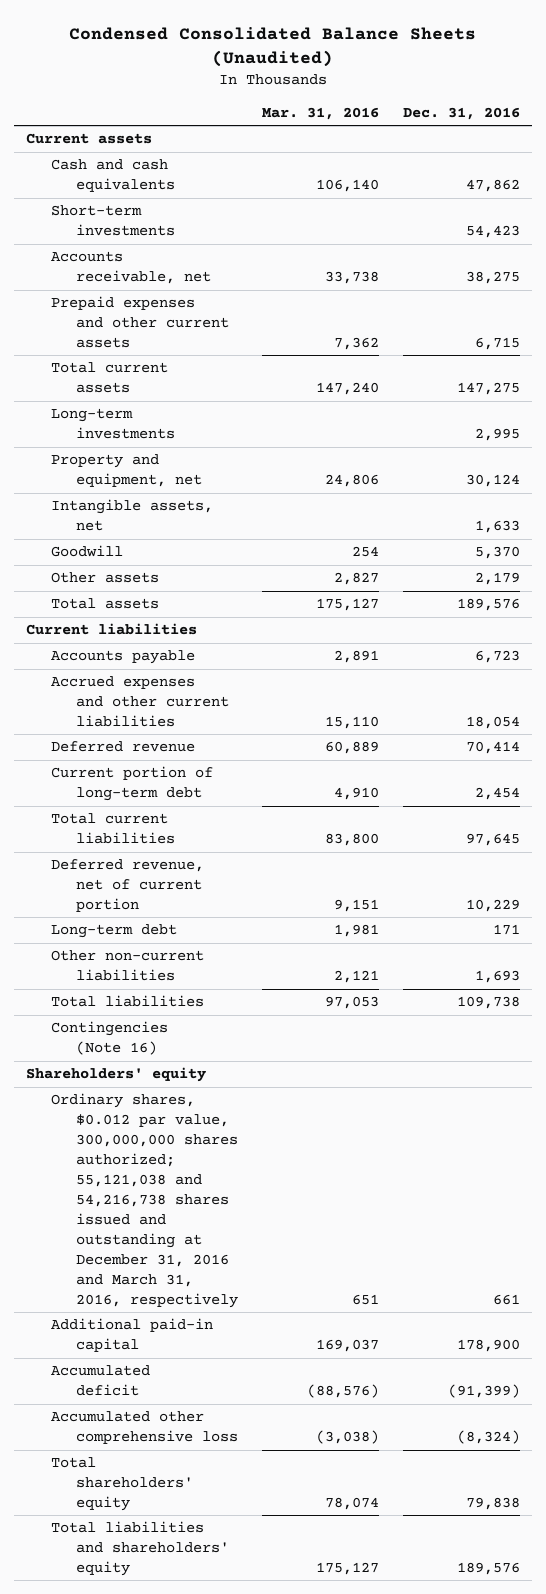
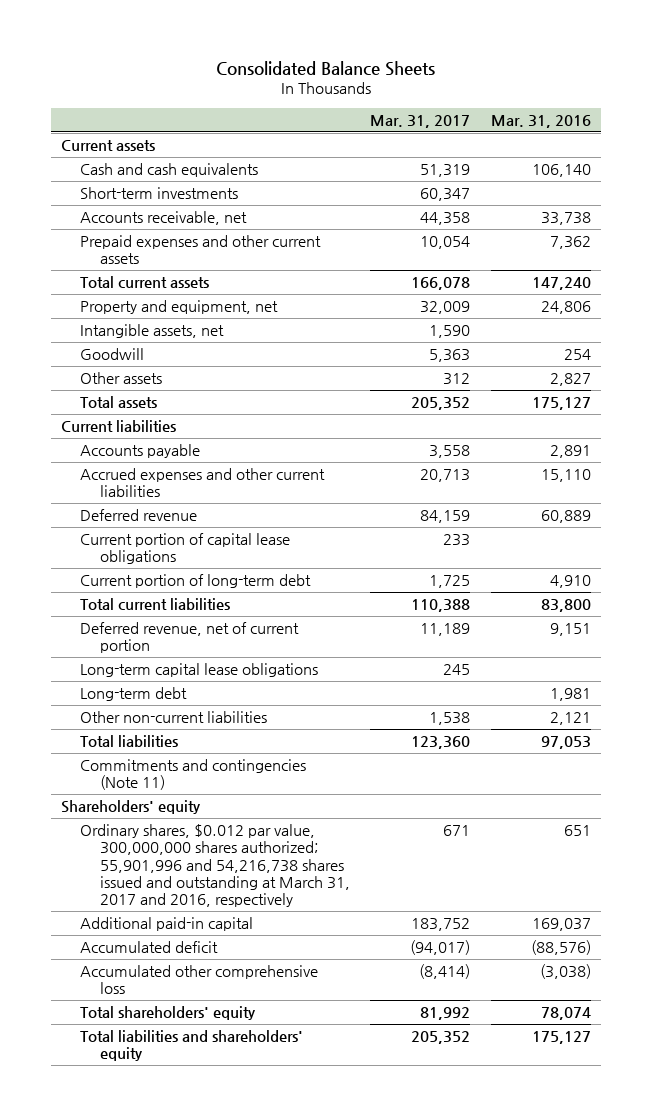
[69,26,477,67] Condensed Consolidated Balance Sheets (Unaudited) -> [215,60,435,76] Consolidated Balance Sheets
[403,107,521,121] Dec. 31, 2016 -> none
none -> [370,114,471,128] Mar. 31, 2017
[51,408,175,440] Long-term investments -> none
none -> [80,532,291,565] Current portion of capital lease obligations
none -> [80,662,319,677] Long-term capital lease obligations
[51,1021,169,1056] Contingencies (Note 16) -> [80,758,307,791] Commitments and contingencies (Note 11)
[51,1093,238,1308] Ordinary shares, $0.012 par value, 300,000,000 shares authorized; 55,121,038 and 54,216,738 shares issued and outstanding at December 31, 2016 and March 31, 2016, respectively -> [80,823,350,908] Ordinary shares, $0.012 par value, 300,000,000 shares authorized; 55,901,996 and 54,216,738 shares issued and outstanding at March 31, 2017 and 2016, respectively

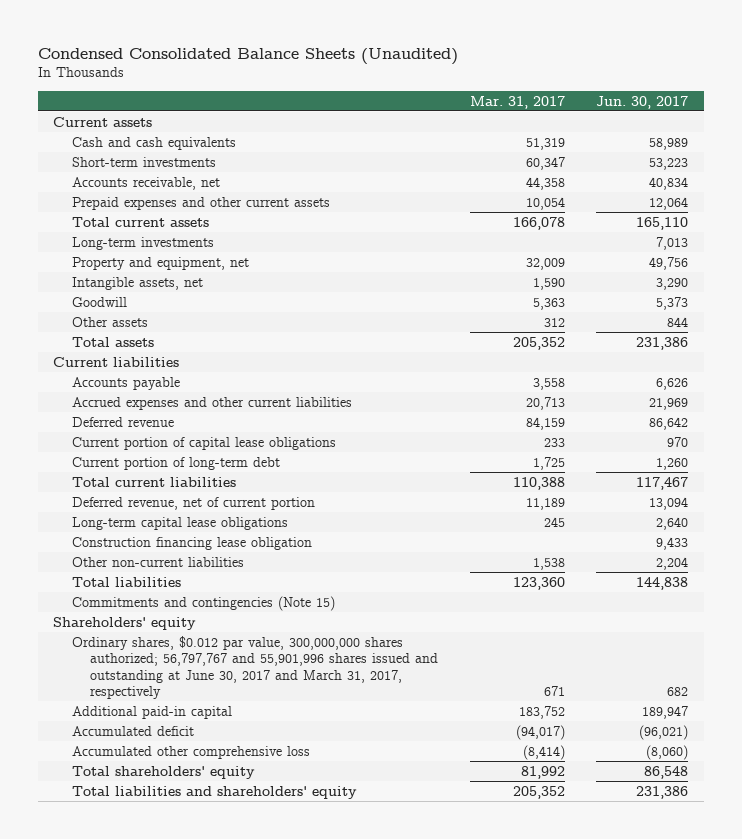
[215,60,435,76] Consolidated Balance Sheets -> [37,47,458,65] Condensed Consolidated Balance Sheets (Unaudited)
[490,114,591,128] Mar. 31, 2016 -> none
none -> [596,95,689,109] Jun. 30, 2017
none -> [71,236,214,250] Long-term investments
[80,686,188,701] Long-term debt -> none
none -> [71,536,312,550] Construction financing lease obligation
[80,758,307,791] Commitments and contingencies (Note 11) -> [71,595,335,611] Commitments and contingencies (Note 15)
[80,823,350,908] Ordinary shares, $0.012 par value, 300,000,000 shares authorized; 55,901,996 and 54,216,738 shares issued and outstanding at March 31, 2017 and 2016, respectively -> [71,635,439,700] Ordinary shares, $0.012 par value, 300,000,000 shares authorized; 56,797,767 and 55,901,996 shares issued and outstanding at June 30, 2017 and March 31, 2017, respectively

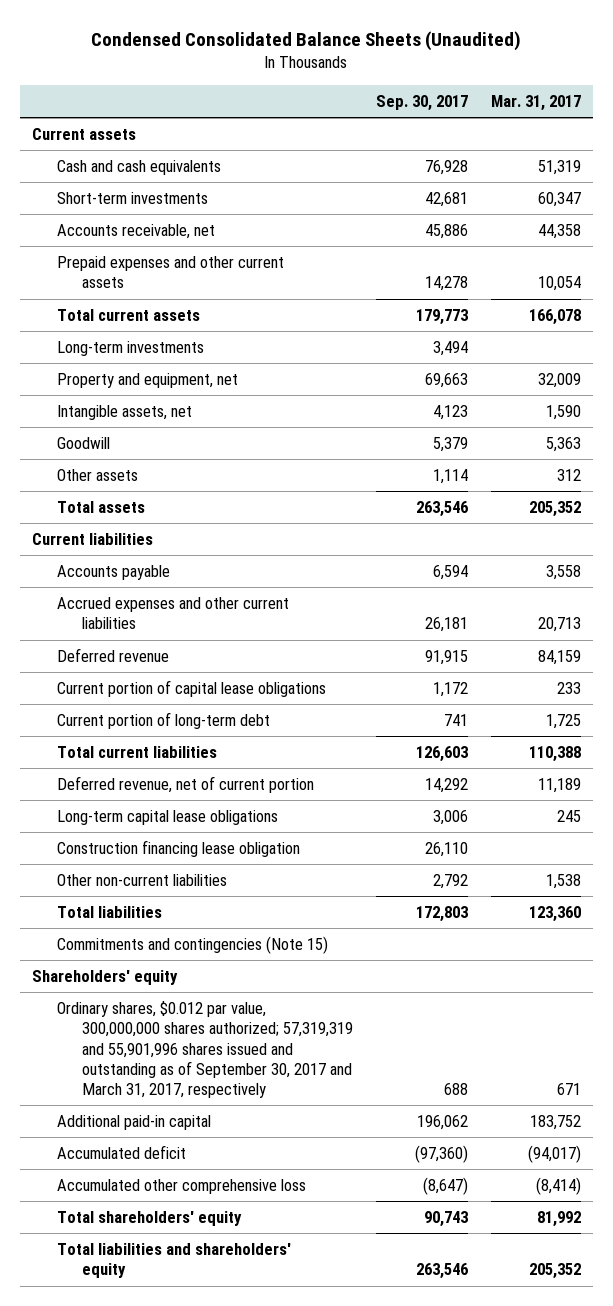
[596,95,689,109] Jun. 30, 2017 -> none
none -> [376,95,469,112] Sep. 30, 2017
[71,635,439,700] Ordinary shares, $0.012 par value, 300,000,000 shares authorized; 56,797,767 and 55,901,996 shares issued and outstanding at June 30, 2017 and March 31, 2017, respectively -> [56,1001,353,1099] Ordinary shares, $0.012 par value, 300,000,000 shares authorized; 57,319,319 and 55,901,996 shares issued and outstanding as of September 30, 2017 and March 31, 2017, respectively

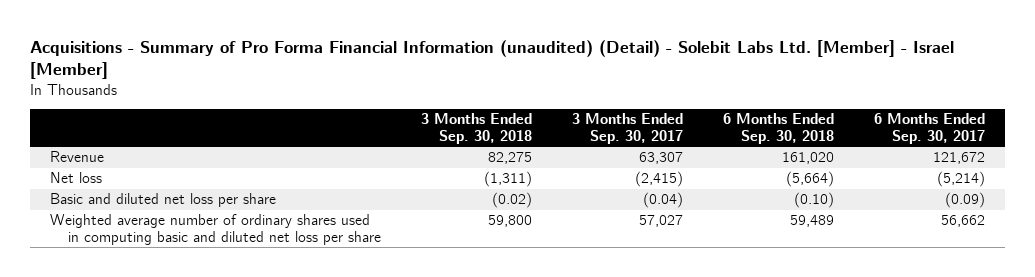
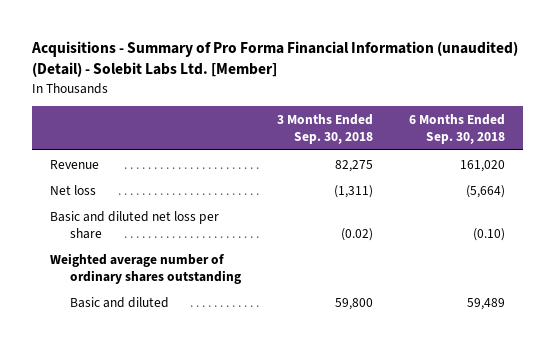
[30,39,955,80] Acquisitions - Summary of Pro Forma Financial Information (unaudited) (Detail) - Solebit Labs Ltd. [Member] - Israel [Member] -> [31,41,519,78] Acquisitions - Summary of Pro Forma Financial Information (unaudited) (Detail) - Solebit Labs Ltd. [Member]
[572,113,684,144] 3 Months Ended Sep. 30, 2017 -> none
[873,113,985,144] 6 Months Ended Sep. 30, 2017 -> none
none -> [50,252,241,284] Weighted average number of ordinary shares outstanding
[50,214,382,245] Weighted average number of ordinary shares used in computing basic and diluted net loss per share -> [69,296,169,308] Basic and diluted

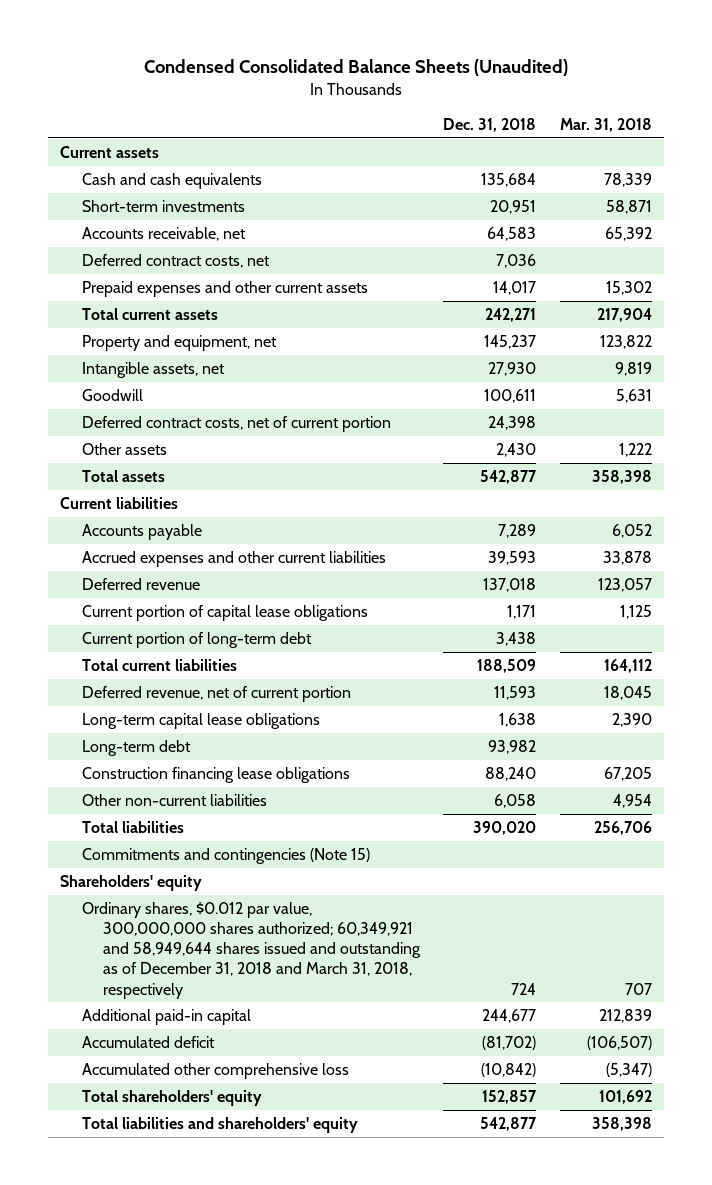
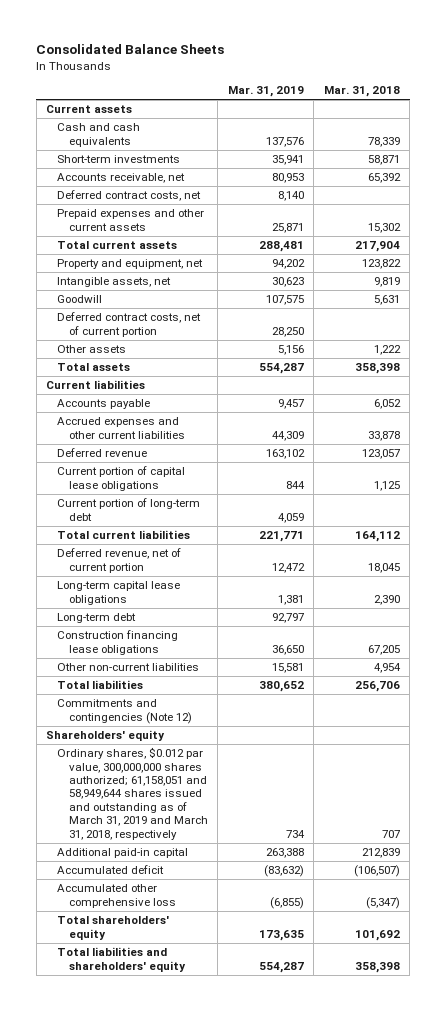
[144,59,569,77] Condensed Consolidated Balance Sheets (Unaudited) -> [36,44,225,55] Consolidated Balance Sheets
[443,117,537,132] Dec. 31, 2018 -> none
none -> [227,86,304,98] Mar. 31, 2019
[81,847,370,864] Commitments and contingencies (Note 15) -> [57,699,192,724] Commitments and contingencies (Note 12)
[81,901,421,999] Ordinary shares, $0.012 par value, 300,000,000 shares authorized; 60,349,921 and 58,949,644 shares issued and outstanding as of December 31, 2018 and March 31, 2018, respectively -> [57,747,208,840] Ordinary shares, $0.012 par value, 300,000,000 shares authorized; 61,158,051 and 58,949,644 shares issued and outstanding as of March 31, 2019 and March 31, 2018, respectively

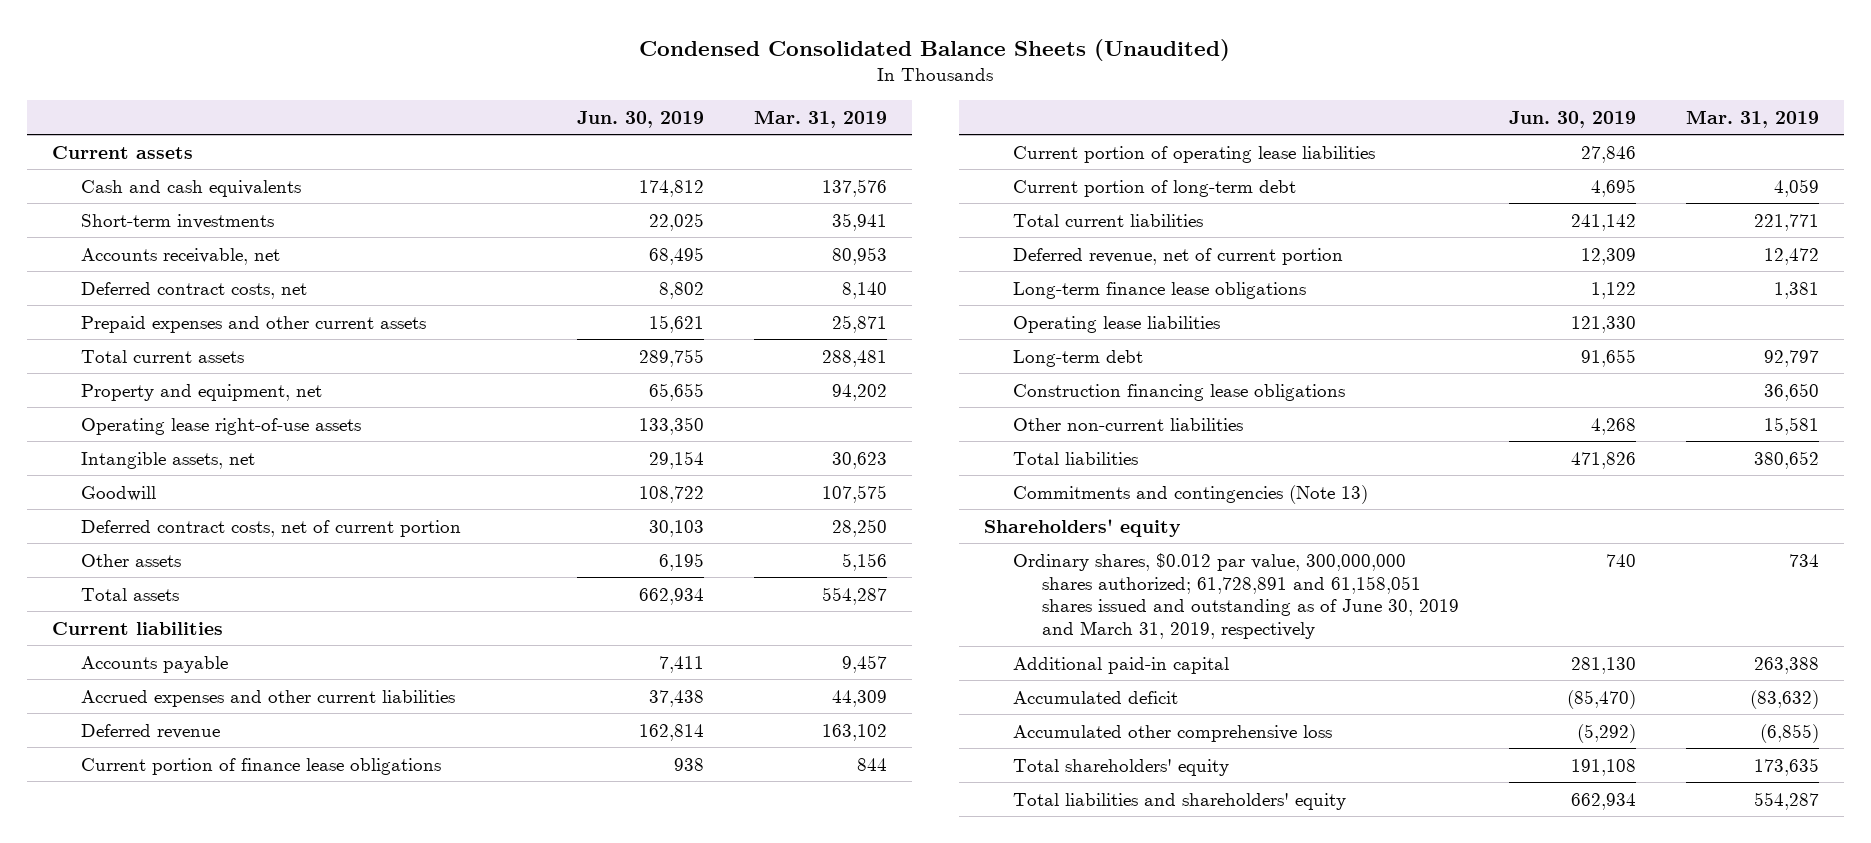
[36,44,225,55] Consolidated Balance Sheets -> [639,38,1231,61] Condensed Consolidated Balance Sheets (Unaudited)
[323,86,400,98] Mar. 31, 2018 -> none
none -> [577,110,705,128] Jun. 30, 2019
none -> [80,417,361,435] Operating lease right-of-use assets
[57,466,186,491] Current portion of capital lease obligations -> [80,757,441,775] Current portion of finance lease obligations
none -> [1013,145,1376,163] Current portion of operating lease liabilities
[57,581,181,605] Long-term capital lease obligations -> [1013,281,1307,299] Long-term finance lease obligations
none -> [1013,315,1221,333] Operating lease liabilities
[57,699,192,724] Commitments and contingencies (Note 12) -> [1013,484,1369,504] Commitments and contingencies (Note 13)
[57,747,208,840] Ordinary shares, $0.012 par value, 300,000,000 shares authorized; 61,158,051 and 58,949,644 shares issued and outstanding as of March 31, 2019 and March 31, 2018, respectively -> [1013,552,1460,640] Ordinary shares, $0.012 par value, 300,000,000 shares authorized; 61,728,891 and 61,158,051 shares issued and outstanding as of June 30, 2019 and March 31, 2019, respectively

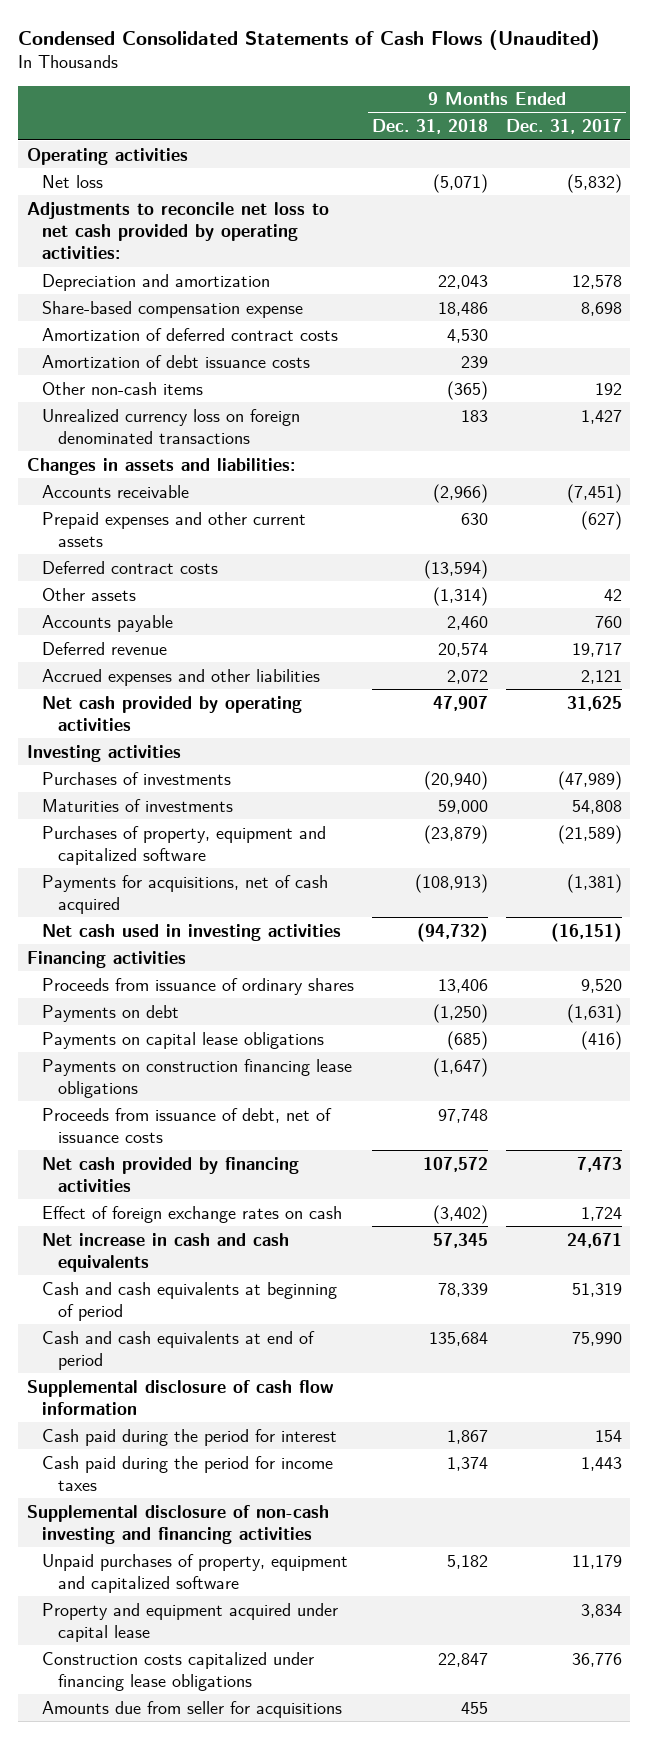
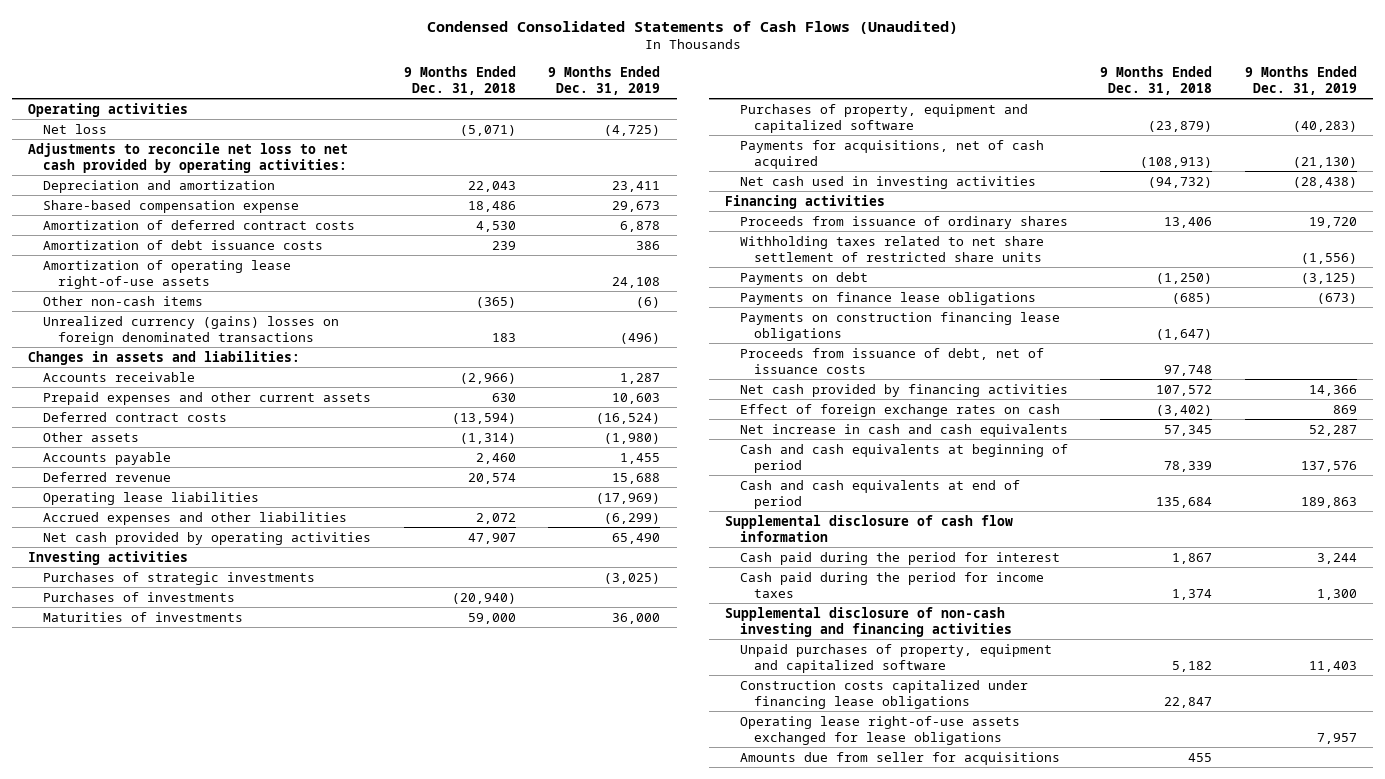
[505,119,622,135] Dec. 31, 2017 -> none
none -> [548,65,661,95] 9 Months Ended Dec. 31, 2019
none -> [42,259,291,289] Amortization of operating lease right-of-use assets
[42,408,301,444] Unrealized currency loss on foreign denominated transactions -> [42,315,339,345] Unrealized currency (gains) losses on foreign denominated transactions
none -> [42,491,259,505] Operating lease liabilities
none -> [42,571,315,585] Purchases of strategic investments
none -> [739,235,1044,262] Withholding taxes related to net share settlement of restricted share units
[42,1031,325,1049] Payments on capital lease obligations -> [739,291,1036,305] Payments on finance lease obligations
[42,1602,339,1642] Property and equipment acquired under capital lease -> none
none -> [739,715,1020,745] Operating lease right-of-use assets exchanged for lease obligations

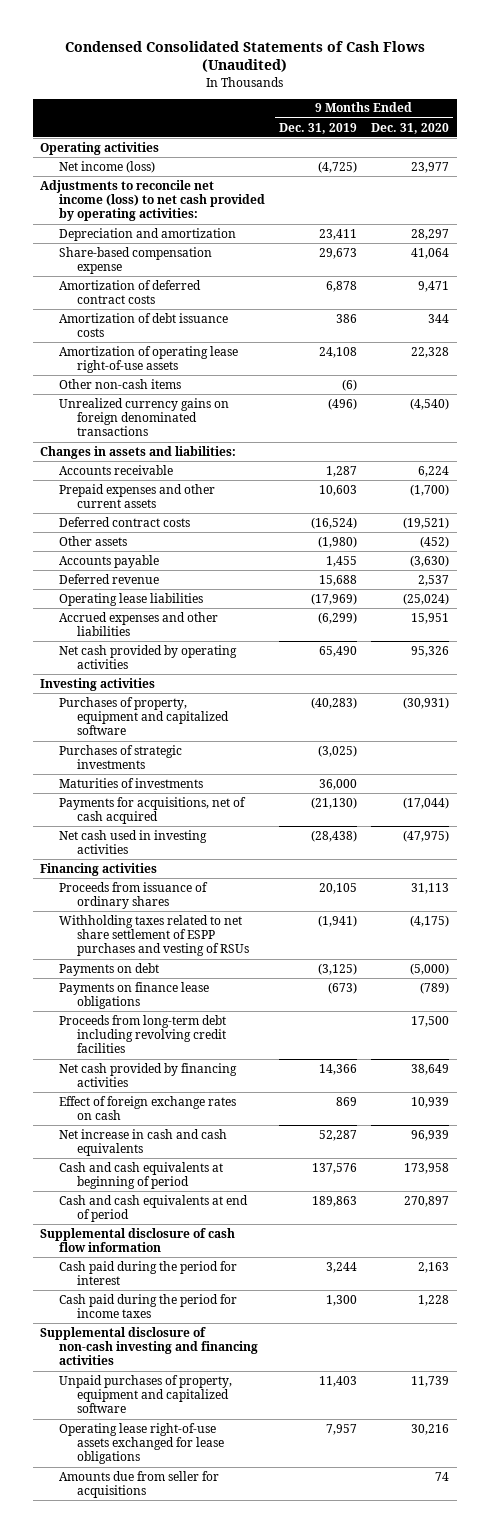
[403,65,516,95] 9 Months Ended Dec. 31, 2018 -> none
none -> [371,122,450,134] Dec. 31, 2020
[42,123,107,134] Net loss -> [58,160,155,173] Net income (loss)
[28,142,349,173] Adjustments to reconcile net loss to net cash provided by operating activities: -> [40,179,265,222] Adjustments to reconcile net income (loss) to net cash provided by operating activities:
[42,315,339,345] Unrealized currency (gains) losses on foreign denominated transactions -> [58,397,229,437] Unrealized currency gains on foreign denominated transactions
[739,103,1028,133] Purchases of property, equipment and capitalized software -> [58,696,230,736] Purchases of property, equipment and capitalized software
[42,591,235,602] Purchases of investments -> none
[1309,216,1358,228] 19,720 -> [319,882,358,894] 20,105
[739,235,1044,262] Withholding taxes related to net share settlement of restricted share units -> [58,914,250,957] Withholding taxes related to net share settlement of ESPP purchases and vesting of RSUs
[1301,252,1358,264] (1,556) -> [318,914,358,927] (1,941)
[739,311,1060,341] Payments on construction financing lease obligations -> none
[739,347,1044,374] Proceeds from issuance of debt, net of issuance costs -> none
none -> [58,1014,227,1054] Proceeds from long-term debt including revolving credit facilities
[739,679,1028,709] Construction costs capitalized under financing lease obligations -> none

